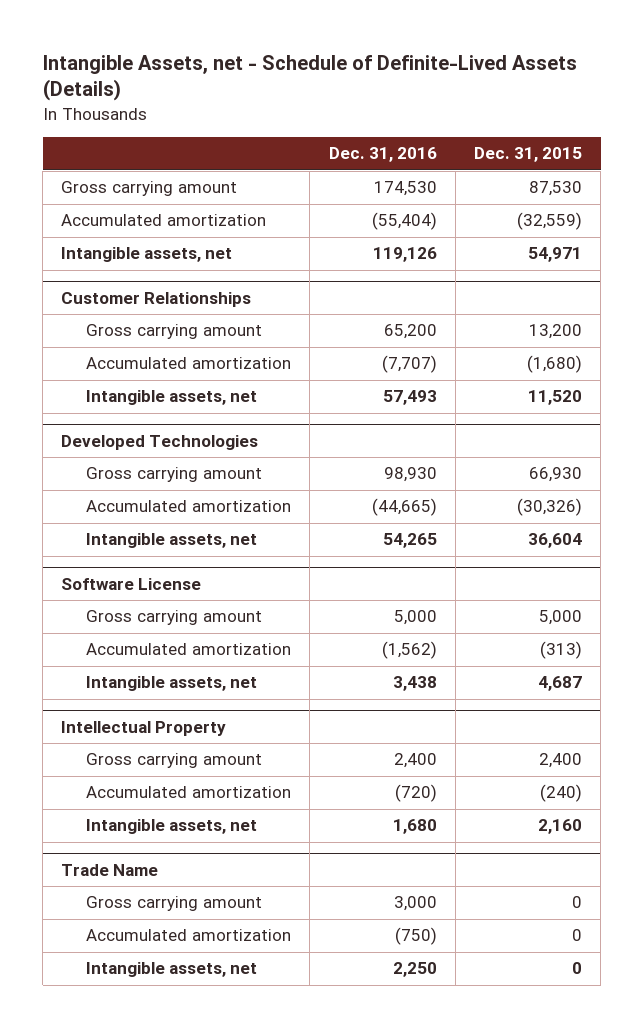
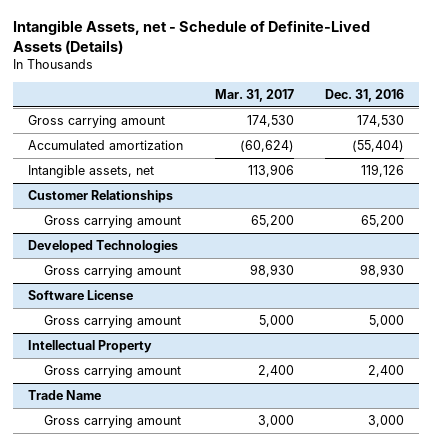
[473,147,582,163] Dec. 31, 2015 -> none
none -> [214,88,294,102] Mar. 31, 2017
[86,357,292,370] Accumulated amortization -> none
[86,390,258,406] Intangible assets, net -> none
[86,500,292,513] Accumulated amortization -> none
[86,533,258,549] Intangible assets, net -> none
[86,643,292,656] Accumulated amortization -> none
[86,676,258,692] Intangible assets, net -> none
[86,786,292,799] Accumulated amortization -> none
[86,819,258,835] Intangible assets, net -> none
[86,929,292,942] Accumulated amortization -> none
[86,962,258,978] Intangible assets, net -> none

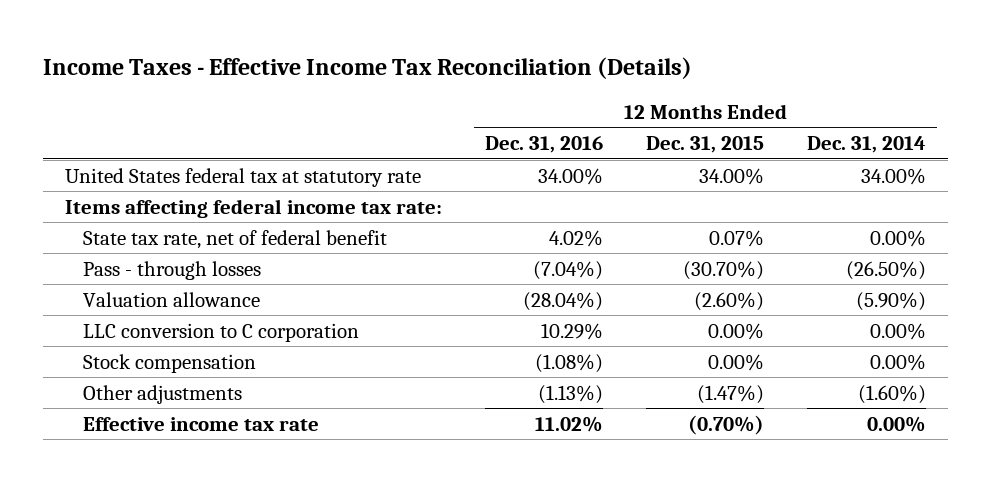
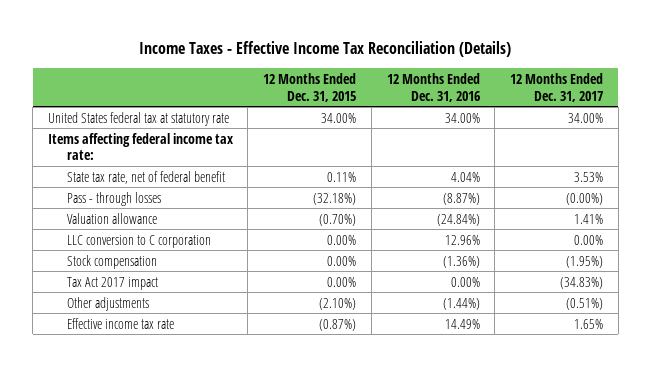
[807,136,927,154] Dec. 31, 2014 -> none
none -> [509,72,603,102] 12 Months Ended Dec. 31, 2017
[549,229,604,247] 4.02% -> [450,171,480,182] 4.04%
[709,229,765,247] 0.07% -> [327,171,357,182] 0.11%
[533,260,604,280] (7.04%) -> [442,192,480,205] (8.87%)
[683,260,765,280] (30.70%) -> [313,192,357,205] (32.18%)
[523,291,604,311] (28.04%) -> [436,213,480,226] (24.84%)
[694,291,765,311] (2.60%) -> [319,213,357,226] (0.70%)
[541,322,604,340] 10.29% -> [444,234,480,245] 12.96%
[535,353,604,373] (1.08%) -> [442,255,480,268] (1.36%)
none -> [66,276,158,290] Tax Act 2017 impact
[538,384,604,404] (1.13%) -> [442,297,480,310] (1.44%)
[697,384,765,404] (1.47%) -> [319,297,357,310] (2.10%)
[535,415,604,432] 11.02% -> [444,318,480,329] 14.49%
[688,414,765,435] (0.70%) -> [319,318,357,331] (0.87%)

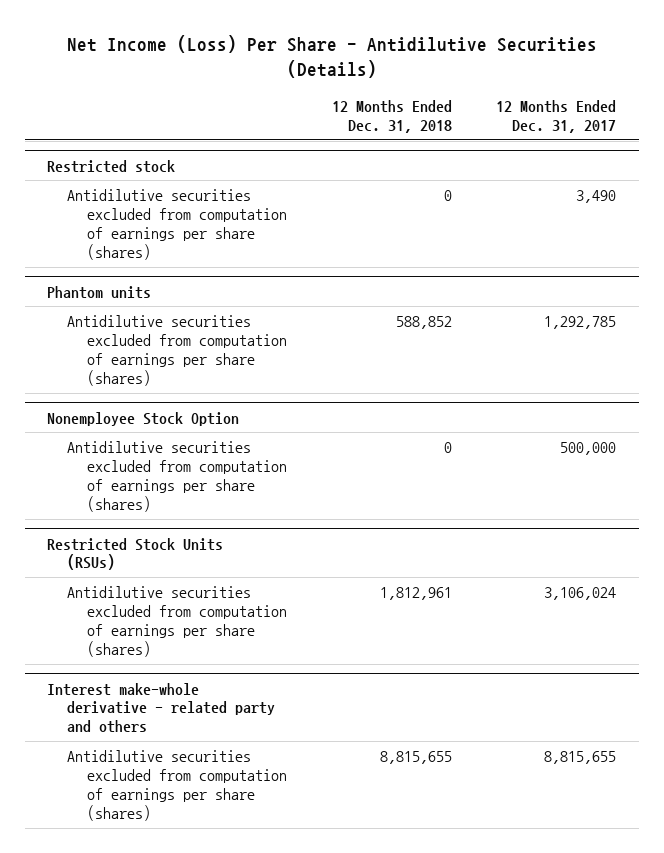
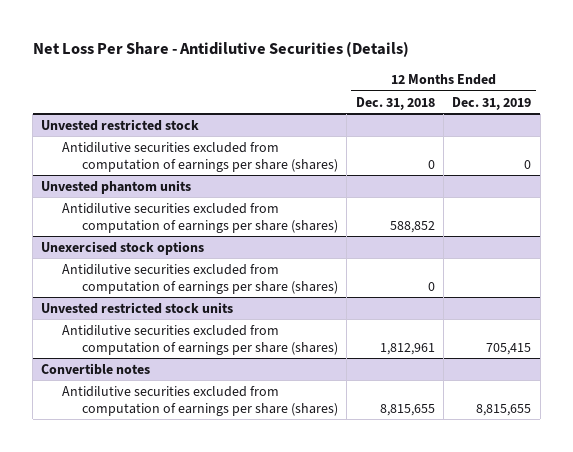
[66,35,597,79] Net Income (Loss) Per Share - Antidilutive Securities (Details) -> [32,41,409,58] Net Loss Per Share - Antidilutive Securities (Details)
[496,100,617,134] 12 Months Ended Dec. 31, 2017 -> none
none -> [452,96,532,110] Dec. 31, 2019
[47,159,176,173] Restricted stock -> [41,118,200,131] Unvested restricted stock
[47,285,152,299] Phantom units -> [41,179,192,194] Unvested phantom units
[47,411,240,426] Nonemployee Stock Option -> [41,240,205,255] Unexercised stock options
[47,537,224,571] Restricted Stock Units (RSUs) -> [41,301,234,314] Unvested restricted stock units
[47,682,276,734] Interest make-whole derivative - related party and others -> [41,362,151,375] Convertible notes

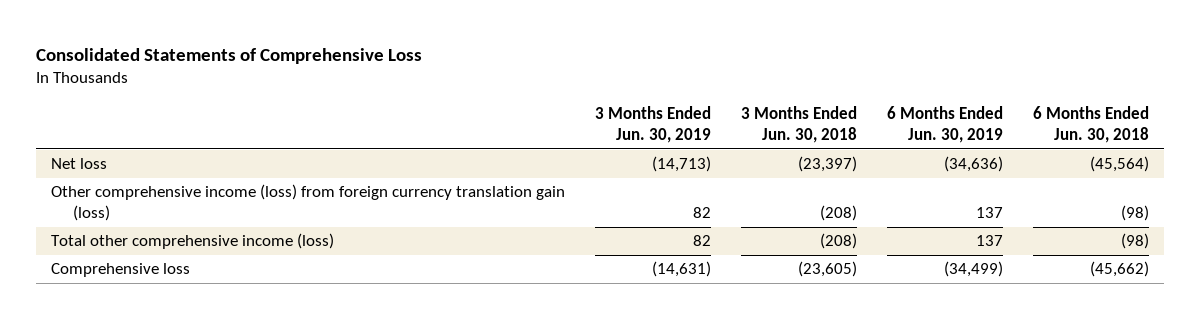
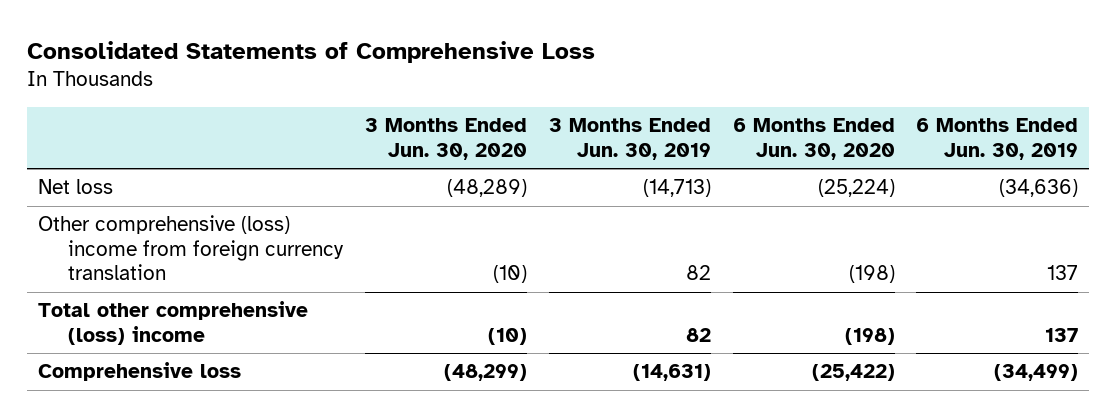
[740,106,857,143] 3 Months Ended Jun. 30, 2018 -> none
[1033,106,1150,143] 6 Months Ended Jun. 30, 2018 -> none
none -> [364,118,527,160] 3 Months Ended Jun. 30, 2020
none -> [732,118,895,160] 6 Months Ended Jun. 30, 2020
[50,184,565,221] Other comprehensive income (loss) from foreign currency translation gain (loss) -> [38,215,345,281] Other comprehensive (loss) income from foreign currency translation
[50,233,334,250] Total other comprehensive income (loss) -> [38,301,309,345] Total other comprehensive (loss) income

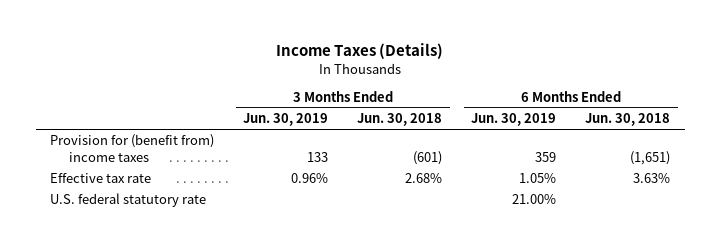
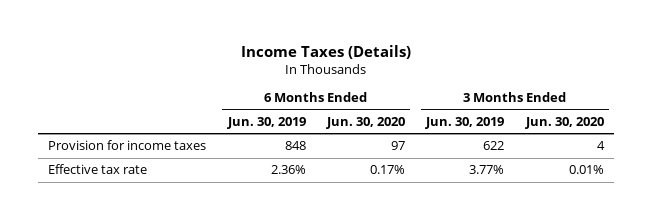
[357,113,443,127] Jun. 30, 2018 -> none
[585,113,671,127] Jun. 30, 2018 -> none
none -> [326,116,406,129] Jun. 30, 2020
none -> [524,116,604,129] Jun. 30, 2020
[50,193,207,208] U.S. federal statutory rate -> none
[50,134,215,162] Provision for (benefit from) income taxes -> [48,140,207,151] Provision for income taxes
[307,151,329,162] 133 -> [483,141,505,151] 622
[535,151,557,162] 359 -> [284,141,306,151] 848
[291,173,329,184] 0.96% -> [469,165,505,175] 3.77%
[519,173,557,184] 1.05% -> [270,165,306,175] 2.36%

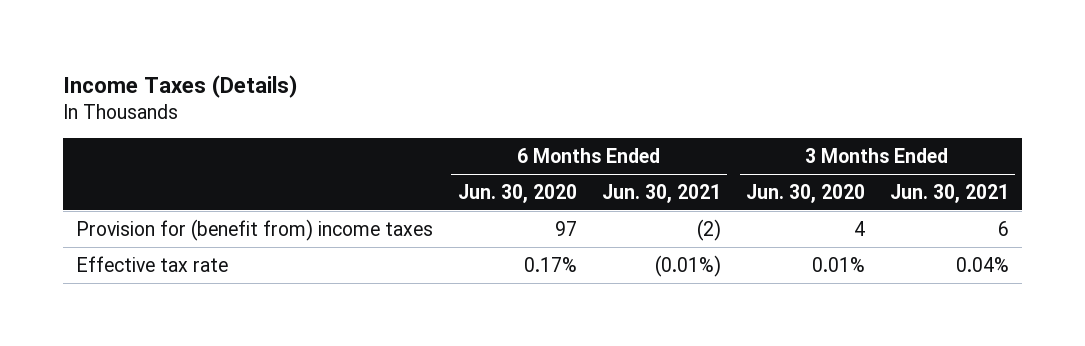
[226,116,306,129] Jun. 30, 2019 -> none
[425,116,505,129] Jun. 30, 2019 -> none
none -> [601,183,721,203] Jun. 30, 2021
none -> [890,183,1010,203] Jun. 30, 2021
[48,140,207,151] Provision for income taxes -> [75,218,433,241] Provision for (benefit from) income taxes

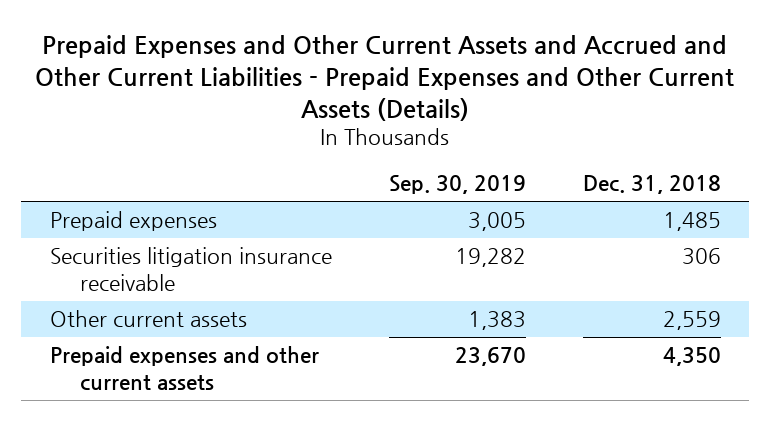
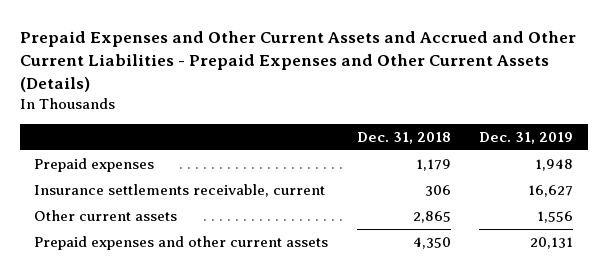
[388,175,526,195] Sep. 30, 2019 -> none
none -> [479,132,574,145] Dec. 31, 2019
[49,247,332,291] Securities litigation insurance receivable -> none
[662,212,721,232] 1,485 -> [415,158,451,171] 1,179
none -> [34,183,326,197] Insurance settlements receivable, current
[662,311,721,331] 2,559 -> [412,210,451,223] 2,865

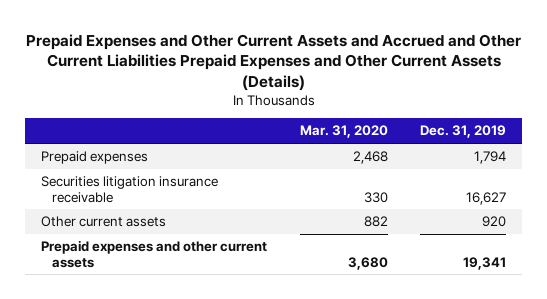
[20,31,577,93] Prepaid Expenses and Other Current Assets and Accrued and Other Current Liabilities - Prepaid Expenses and Other Current Assets (Details) -> [25,33,521,92] Prepaid Expenses and Other Current Assets and Accrued and Other Current Liabilities Prepaid Expenses and Other Current Assets (Details)
[356,132,451,145] Dec. 31, 2018 -> none
none -> [299,125,388,139] Mar. 31, 2020
[535,158,574,171] 1,948 -> [474,151,507,165] 1,794
[34,183,326,197] Insurance settlements receivable, current -> [41,176,219,203] Securities litigation insurance receivable
[537,210,574,223] 1,556 -> [482,216,507,228] 920
[530,236,574,249] 20,131 -> [463,256,507,270] 19,341

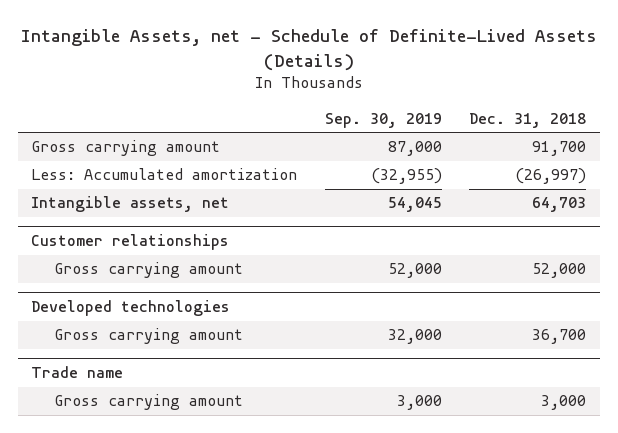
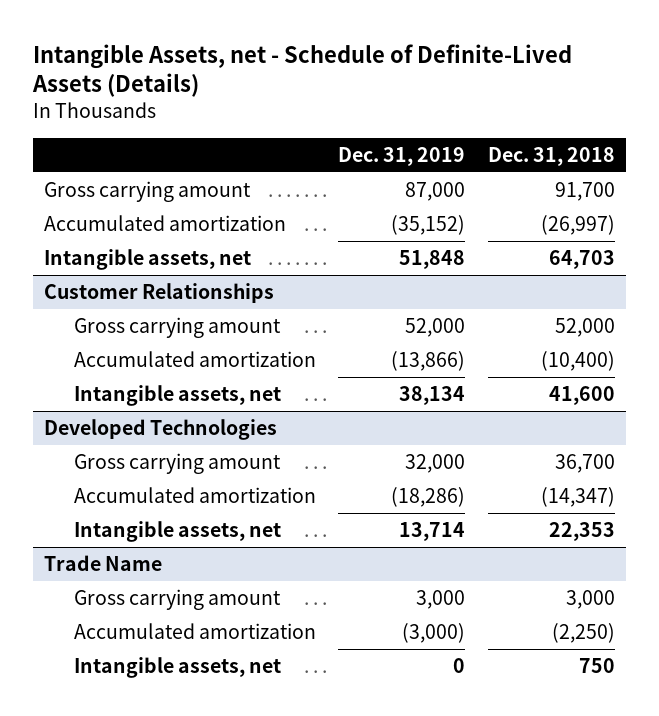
[324,112,442,128] Sep. 30, 2019 -> none
none -> [338,146,466,166] Dec. 31, 2019
[31,168,298,181] Less: Accumulated amortization -> [44,214,287,231] Accumulated amortization
[31,234,230,251] Customer relationships -> [44,282,275,303] Customer Relationships
none -> [73,350,316,367] Accumulated amortization
none -> [73,384,281,406] Intangible assets, net
[31,300,231,317] Developed technologies -> [44,418,278,440] Developed Technologies
none -> [73,486,316,503] Accumulated amortization
none -> [73,520,281,542] Intangible assets, net
[31,366,124,379] Trade name -> [44,554,163,571] Trade Name
none -> [73,622,316,639] Accumulated amortization
none -> [73,656,281,678] Intangible assets, net

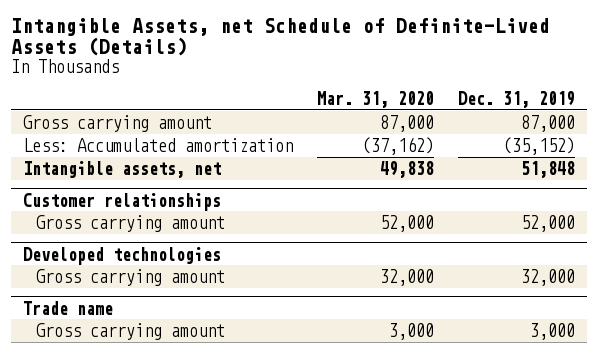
[31,43,572,98] Intangible Assets, net - Schedule of Definite-Lived Assets (Details) -> [11,17,551,57] Intangible Assets, net Schedule of Definite-Lived Assets (Details)
[488,146,616,166] Dec. 31, 2018 -> none
none -> [317,90,435,108] Mar. 31, 2020
[44,214,287,231] Accumulated amortization -> [23,137,294,152] Less: Accumulated amortization
[44,282,275,303] Customer Relationships -> [23,192,222,211] Customer relationships
[73,350,316,367] Accumulated amortization -> none
[73,384,281,406] Intangible assets, net -> none
[44,418,278,440] Developed Technologies -> [23,246,222,265] Developed technologies
[73,486,316,503] Accumulated amortization -> none
[73,520,281,542] Intangible assets, net -> none
[44,554,163,571] Trade Name -> [23,300,114,315] Trade name
[73,622,316,639] Accumulated amortization -> none
[73,656,281,678] Intangible assets, net -> none

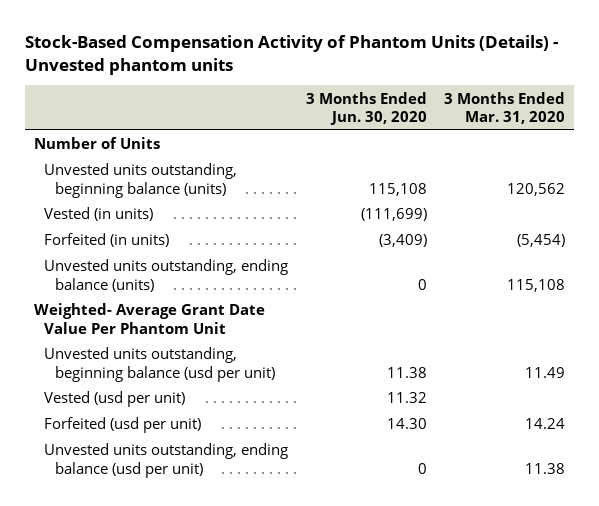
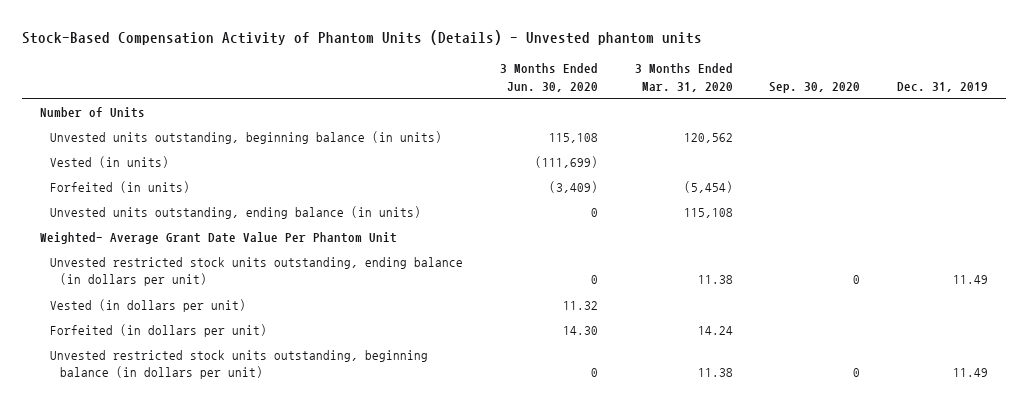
none -> [769,81,861,93] Sep. 30, 2020
none -> [897,81,989,92] Dec. 31, 2019
[44,163,238,198] Unvested units outstanding, beginning balance (units) -> [50,130,443,144] Unvested units outstanding, beginning balance (in units)
[44,259,289,292] Unvested units outstanding, ending balance (units) -> [50,205,422,219] Unvested units outstanding, ending balance (in units)
[44,347,276,382] Unvested units outstanding, beginning balance (usd per unit) -> [50,256,464,287] Unvested restricted stock units outstanding, ending balance (in dollars per unit)
[386,366,427,378] 11.38 -> [590,275,598,285] 0
[525,366,566,378] 11.49 -> [697,275,733,285] 11.38
[44,391,186,408] Vested (usd per unit) -> [50,298,247,312] Vested (in dollars per unit)
[44,417,202,434] Forfeited (usd per unit) -> [50,323,268,337] Forfeited (in dollars per unit)
[44,443,289,478] Unvested units outstanding, ending balance (usd per unit) -> [50,349,429,380] Unvested restricted stock units outstanding, beginning balance (in dollars per unit)

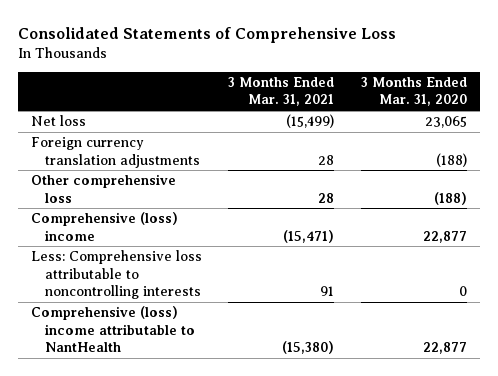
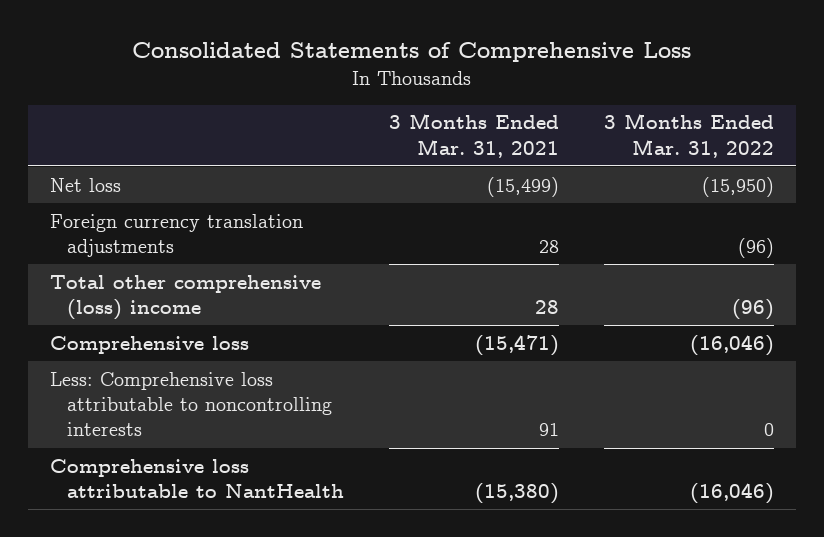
[360,76,467,107] 3 Months Ended Mar. 31, 2020 -> none
none -> [603,113,774,158] 3 Months Ended Mar. 31, 2022
[30,174,176,203] Other comprehensive loss -> [50,274,322,321] Total other comprehensive (loss) income
[30,212,178,241] Comprehensive (loss) income -> [50,335,250,354] Comprehensive loss
[30,306,196,352] Comprehensive (loss) income attributable to NantHealth -> [50,458,344,499] Comprehensive loss attributable to NantHealth

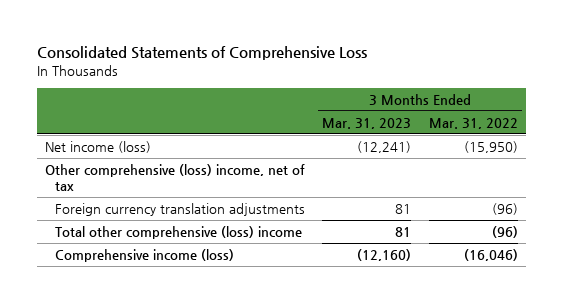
[388,113,559,158] 3 Months Ended Mar. 31, 2021 -> none
none -> [322,117,412,129] Mar. 31, 2023
[50,177,122,192] Net loss -> [45,141,152,154] Net income (loss)
none -> [45,164,306,191] Other comprehensive (loss) income, net of tax
[50,371,332,437] Less: Comprehensive loss attributable to noncontrolling interests -> none
[50,458,344,499] Comprehensive loss attributable to NantHealth -> none
[50,335,250,354] Comprehensive loss -> [54,249,234,263] Comprehensive income (loss)

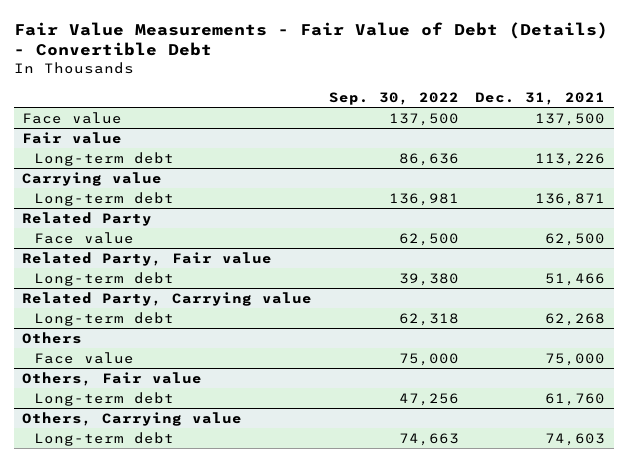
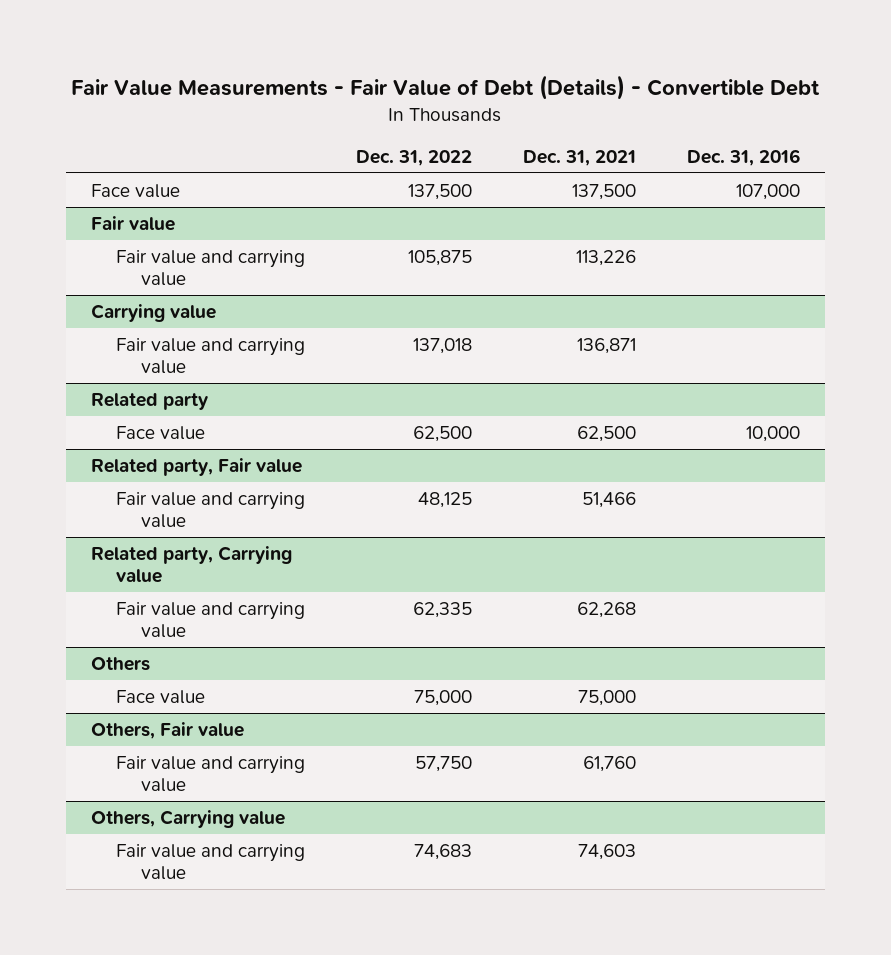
[328,91,459,105] Sep. 30, 2022 -> none
none -> [355,149,472,166] Dec. 31, 2022
none -> [686,148,800,166] Dec. 31, 2016
[34,151,175,166] Long-term debt -> [115,249,305,286] Fair value and carrying value
[34,191,175,206] Long-term debt -> [115,337,305,374] Fair value and carrying value
[22,211,153,226] Related Party -> [91,392,209,410] Related party
[22,251,273,266] Related Party, Fair value -> [91,457,303,476] Related party, Fair value
[34,271,175,286] Long-term debt -> [115,491,305,528] Fair value and carrying value
[22,291,313,306] Related Party, Carrying value -> [91,545,293,583] Related party, Carrying value
[34,311,175,326] Long-term debt -> [115,601,305,638] Fair value and carrying value
[34,391,175,406] Long-term debt -> [115,755,305,792] Fair value and carrying value
[34,431,175,446] Long-term debt -> [115,843,305,880] Fair value and carrying value

